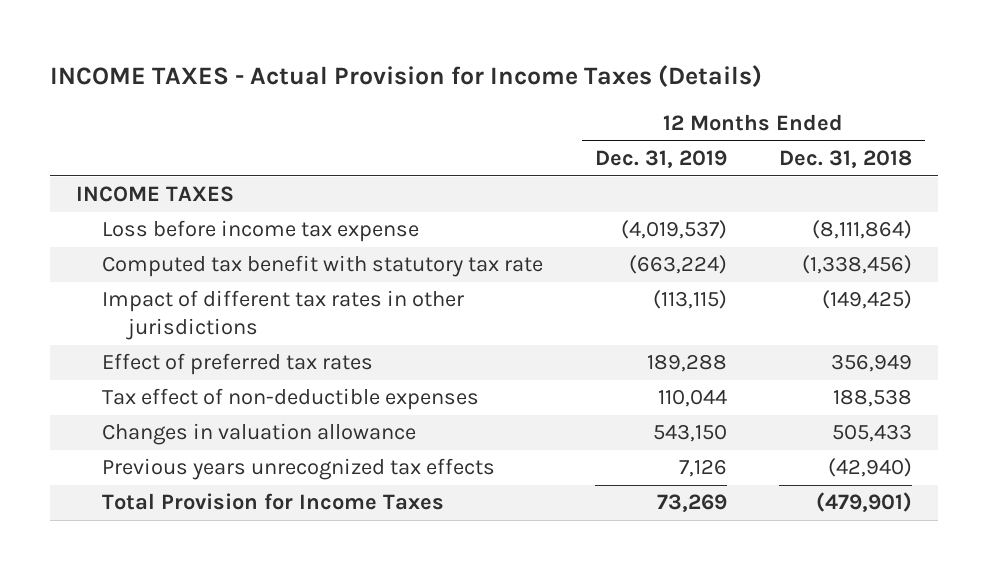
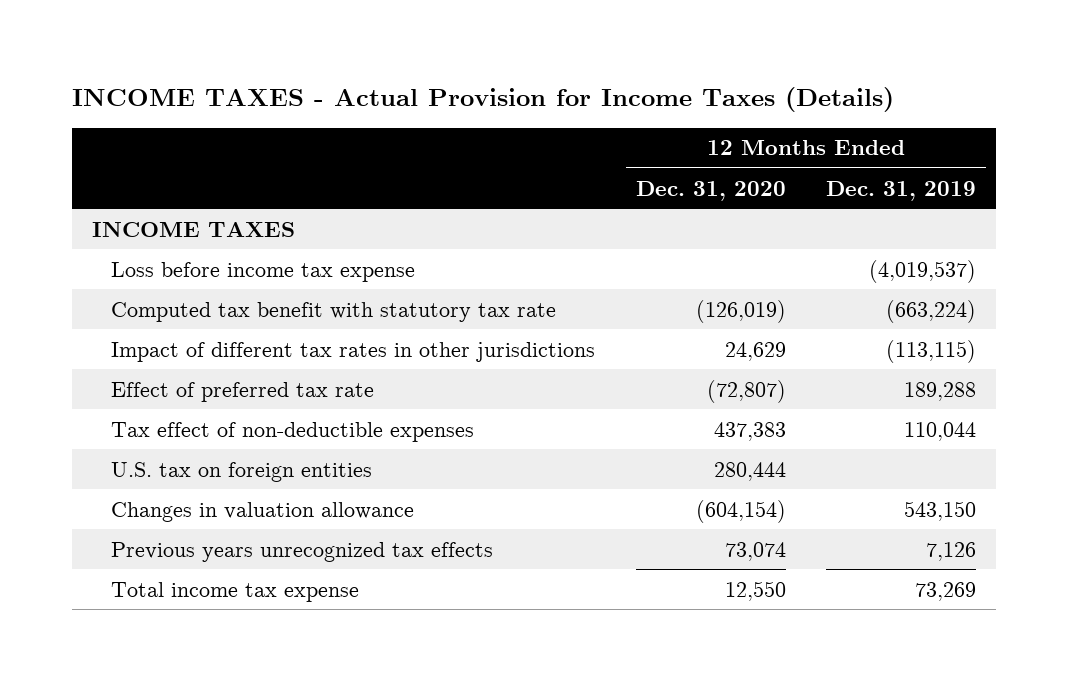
[778,150,912,169] Dec. 31, 2018 -> none
none -> [635,180,786,201] Dec. 31, 2020
[101,353,373,376] Effect of preferred tax rates -> [111,381,375,402] Effect of preferred tax rate
none -> [111,461,373,482] U.S. tax on foreign entities
[101,493,444,511] Total Provision for Income Taxes -> [111,581,360,602] Total income tax expense

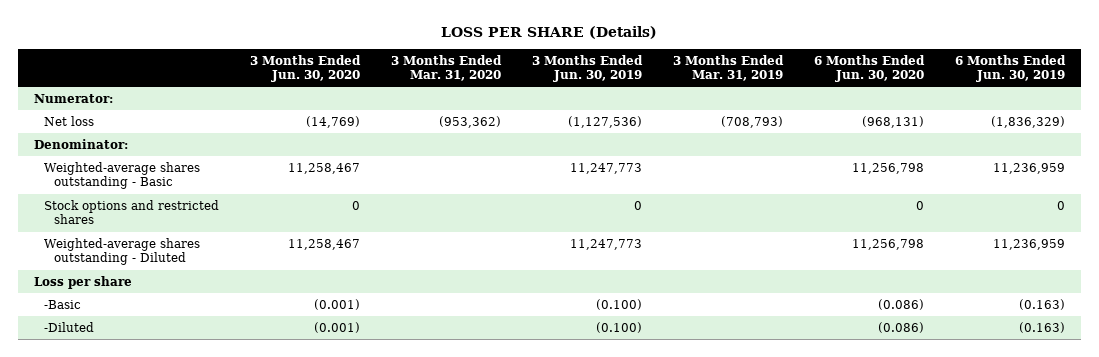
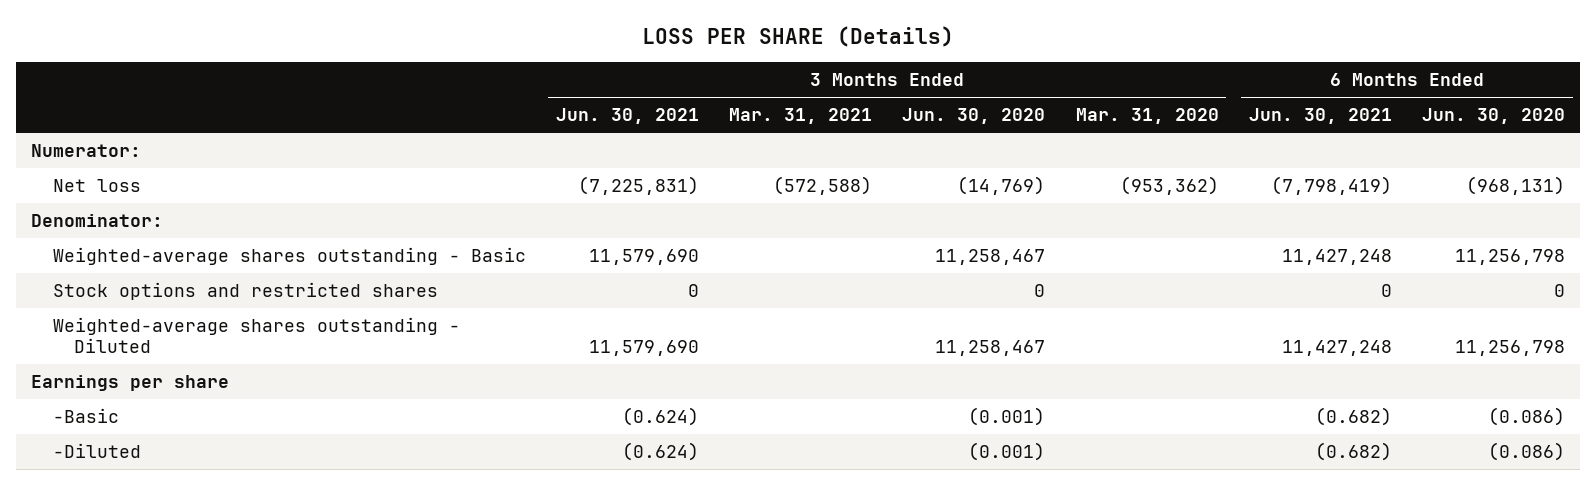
[531,54,643,83] 3 Months Ended Jun. 30, 2019 -> none
[672,54,784,82] 3 Months Ended Mar. 31, 2019 -> none
[955,54,1067,83] 6 Months Ended Jun. 30, 2019 -> none
none -> [555,108,699,125] Jun. 30, 2021
none -> [729,108,873,125] Mar. 31, 2021
none -> [1248,108,1392,125] Jun. 30, 2021
[33,276,132,290] Loss per share -> [31,375,230,392] Earnings per share

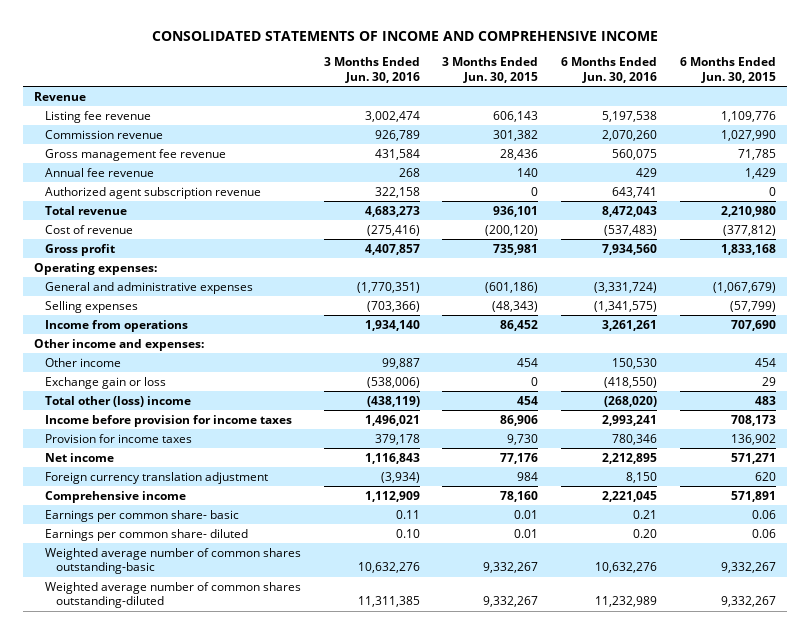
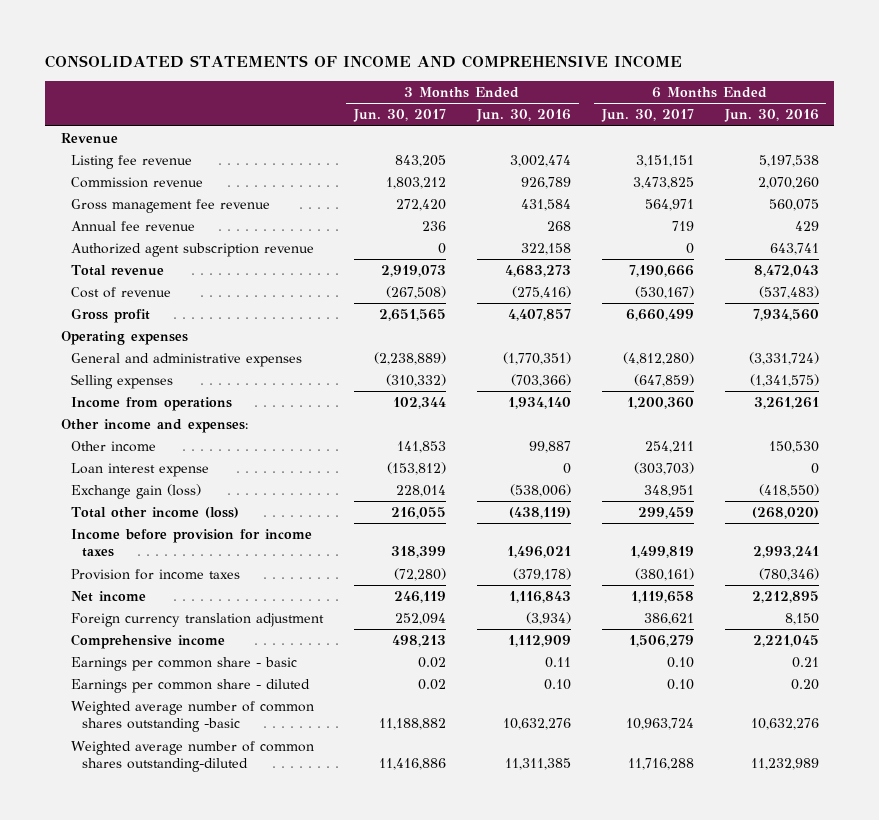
[442,57,539,83] 3 Months Ended Jun. 30, 2015 -> none
[679,57,776,83] 6 Months Ended Jun. 30, 2015 -> none
none -> [353,109,447,123] Jun. 30, 2017
none -> [600,109,694,123] Jun. 30, 2017
[34,262,158,275] Operating expenses: -> [60,330,188,345] Operating expenses
none -> [71,462,210,477] Loan interest expense
[45,376,167,389] Exchange gain or loss -> [71,483,202,499] Exchange gain (loss)
[45,395,192,407] Total other (loss) income -> [71,506,240,518] Total other income (loss)
[374,433,420,445] 379,178 -> [512,567,571,581] (379,178)
[612,433,658,445] 780,346 -> [758,567,819,581] (780,346)
[45,509,240,522] Earnings per common share- basic -> [71,656,298,671] Earnings per common share - basic
[45,528,249,541] Earnings per common share- diluted -> [71,678,311,693] Earnings per common share - diluted
[45,547,302,575] Weighted average number of common shares outstanding-basic -> [71,700,315,733] Weighted average number of common shares outstanding -basic

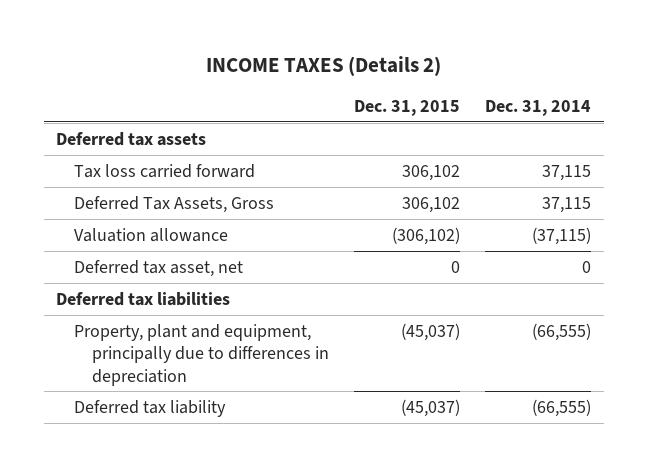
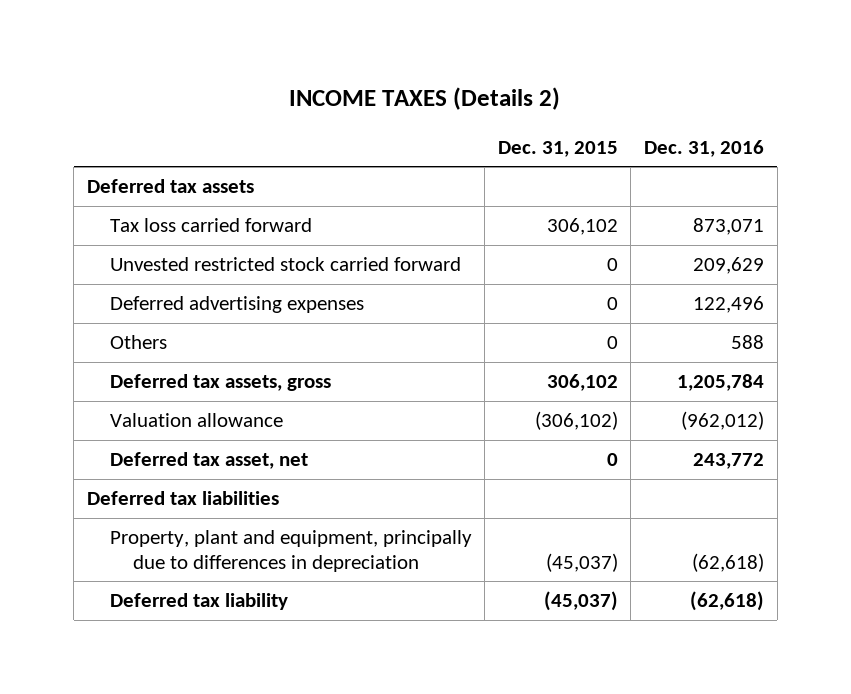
[485,99,592,116] Dec. 31, 2014 -> none
none -> [643,139,764,157] Dec. 31, 2016
none -> [109,257,461,272] Unvested restricted stock carried forward
none -> [109,296,364,314] Deferred advertising expenses
none -> [109,335,167,350] Others
[74,195,275,213] Deferred Tax Assets, Gross -> [109,374,331,392] Deferred tax assets, gross

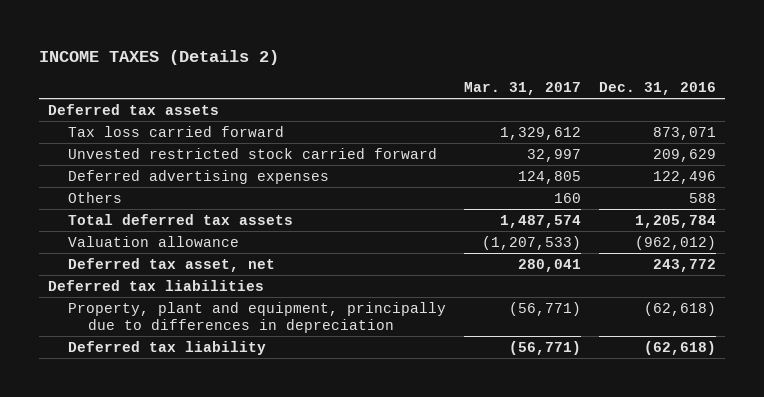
[497,140,618,157] Dec. 31, 2015 -> none
none -> [464,81,582,95] Mar. 31, 2017
[109,374,331,392] Deferred tax assets, gross -> [67,213,293,225] Total deferred tax assets

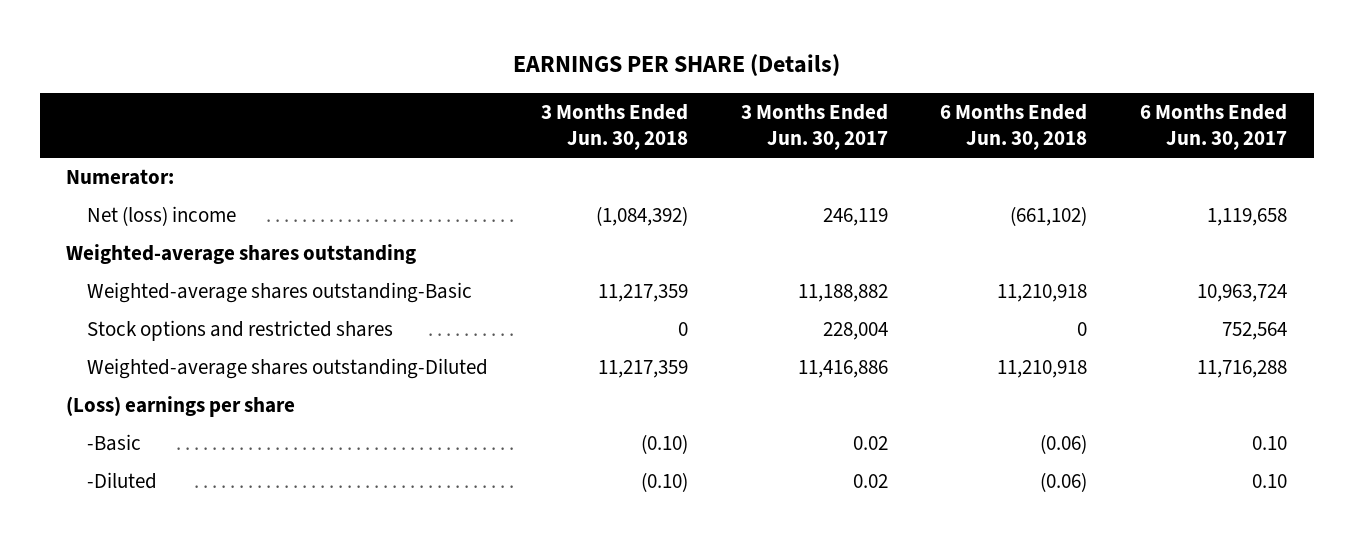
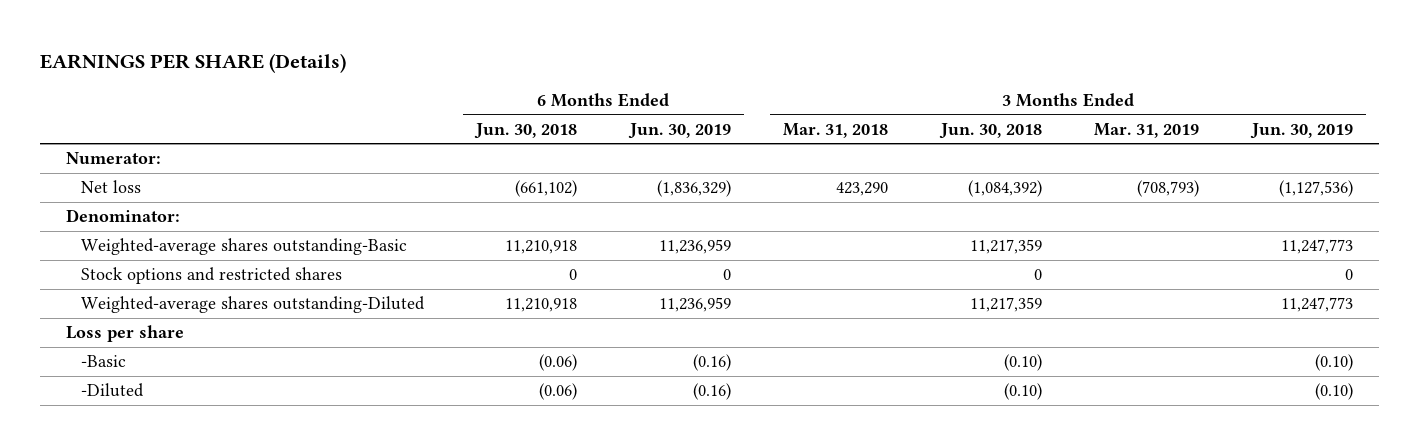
[740,103,888,151] 3 Months Ended Jun. 30, 2017 -> none
[1140,103,1288,151] 6 Months Ended Jun. 30, 2017 -> none
none -> [627,122,731,139] Jun. 30, 2019
none -> [783,122,889,138] Mar. 31, 2018
none -> [1094,122,1200,138] Mar. 31, 2019
none -> [1249,122,1353,139] Jun. 30, 2019
[65,243,416,264] Weighted-average shares outstanding -> none
[86,205,236,226] Net (loss) income -> [80,180,141,194] Net loss
none -> [66,209,181,223] Denominator:
[65,395,295,417] (Loss) earnings per share -> [66,325,185,343] Loss per share

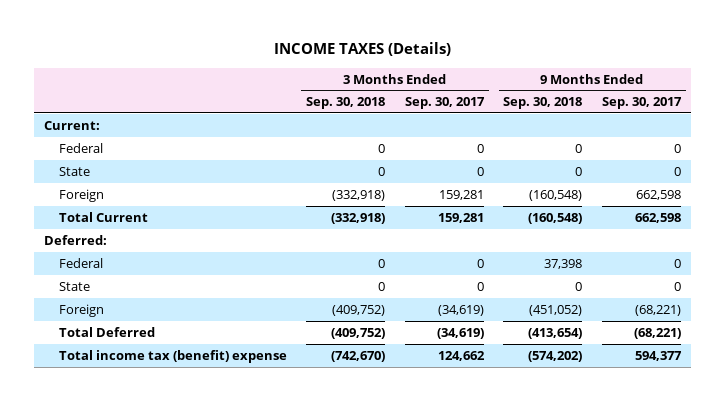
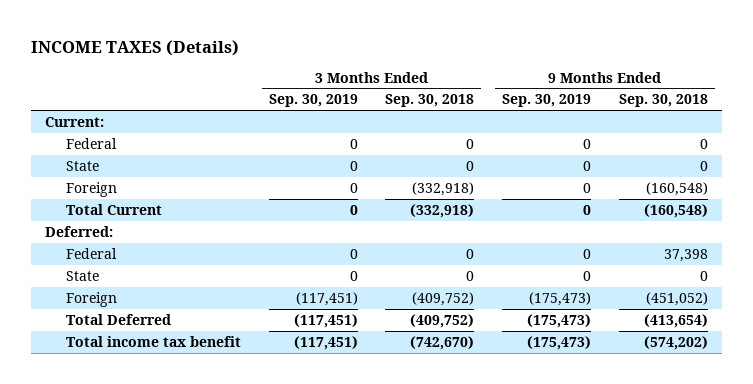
[404,97,485,110] Sep. 30, 2017 -> none
[601,97,682,110] Sep. 30, 2017 -> none
none -> [268,94,358,108] Sep. 30, 2019
none -> [502,94,592,108] Sep. 30, 2019
[58,350,287,364] Total income tax (benefit) expense -> [65,335,241,347] Total income tax benefit

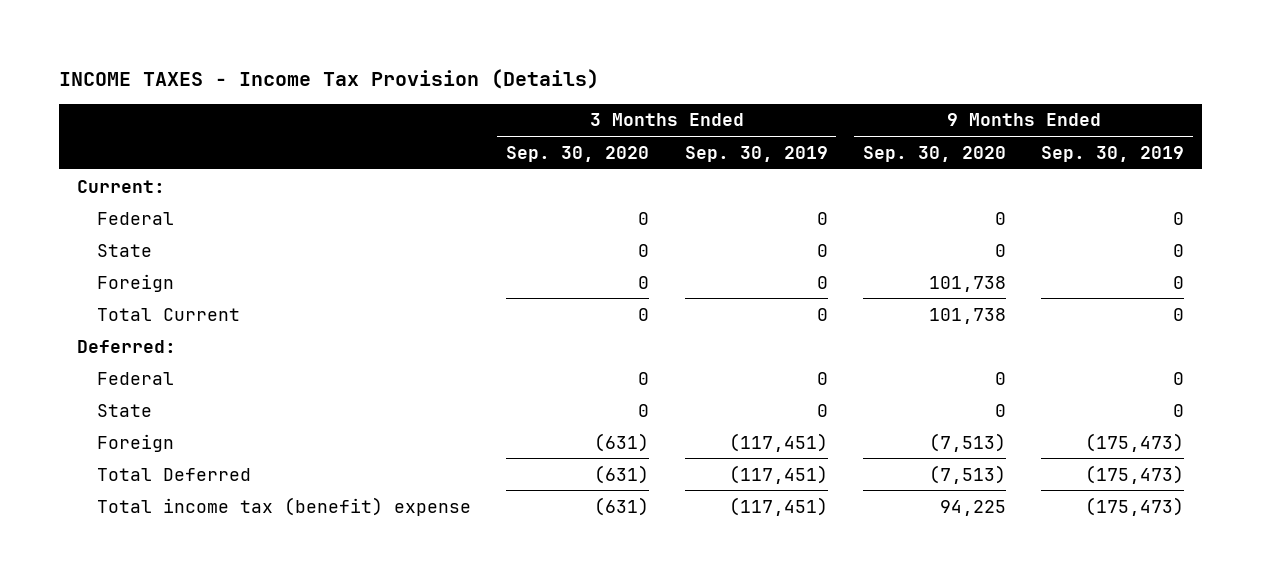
[30,39,239,56] INCOME TAXES (Details) -> [59,69,600,90] INCOME TAXES - Income Tax Provision (Details)
[385,94,475,108] Sep. 30, 2018 -> none
[619,94,709,108] Sep. 30, 2018 -> none
none -> [506,145,650,162] Sep. 30, 2020
none -> [862,145,1006,162] Sep. 30, 2020
[65,335,241,347] Total income tax benefit -> [96,496,471,516] Total income tax (benefit) expense

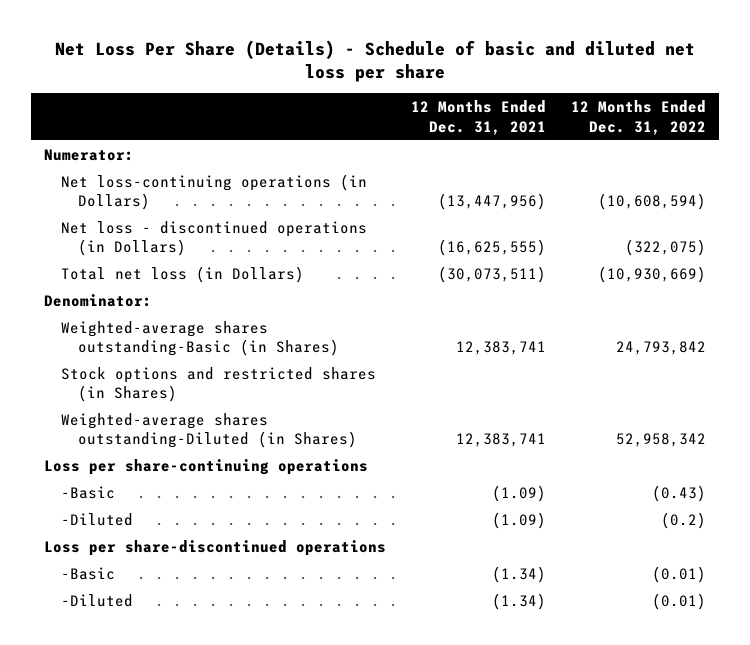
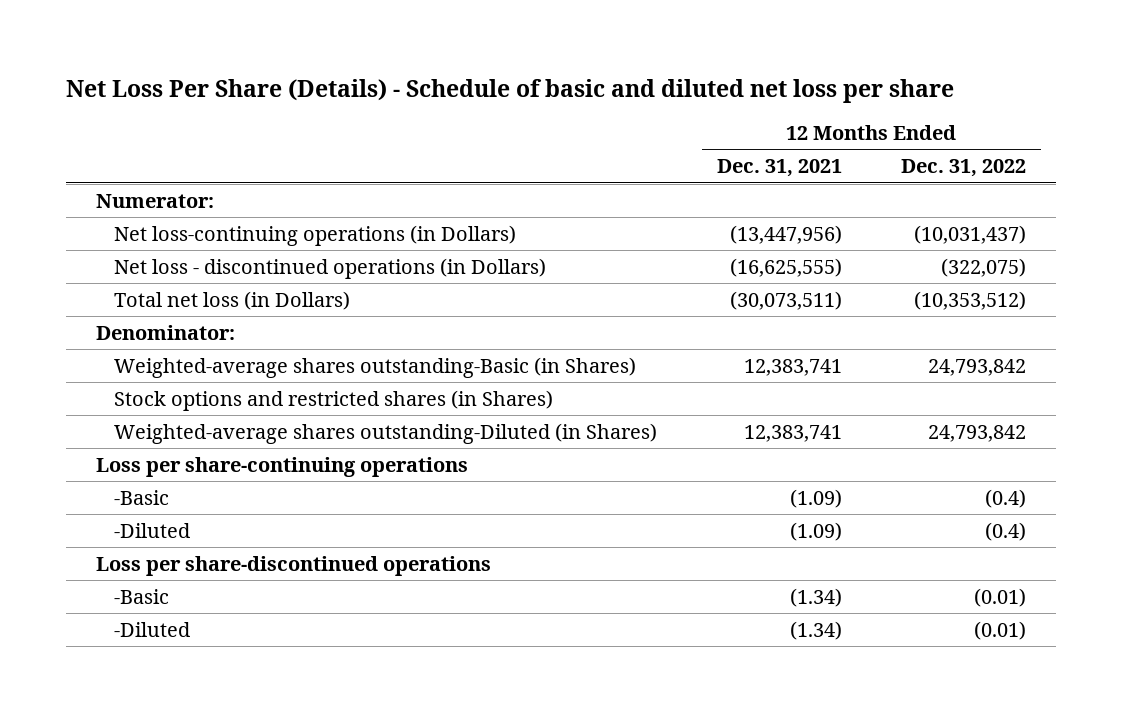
[598,193,707,211] (10,608,594) -> [914,224,1027,244] (10,031,437)
[598,265,707,283] (10,930,669) -> [914,290,1027,310] (10,353,512)
[616,433,707,448] 52,958,342 -> [928,424,1027,442] 24,793,842
[652,484,707,502] (0.43) -> [985,488,1027,508] (0.4)
[661,511,707,529] (0.2) -> [985,521,1027,541] (0.4)

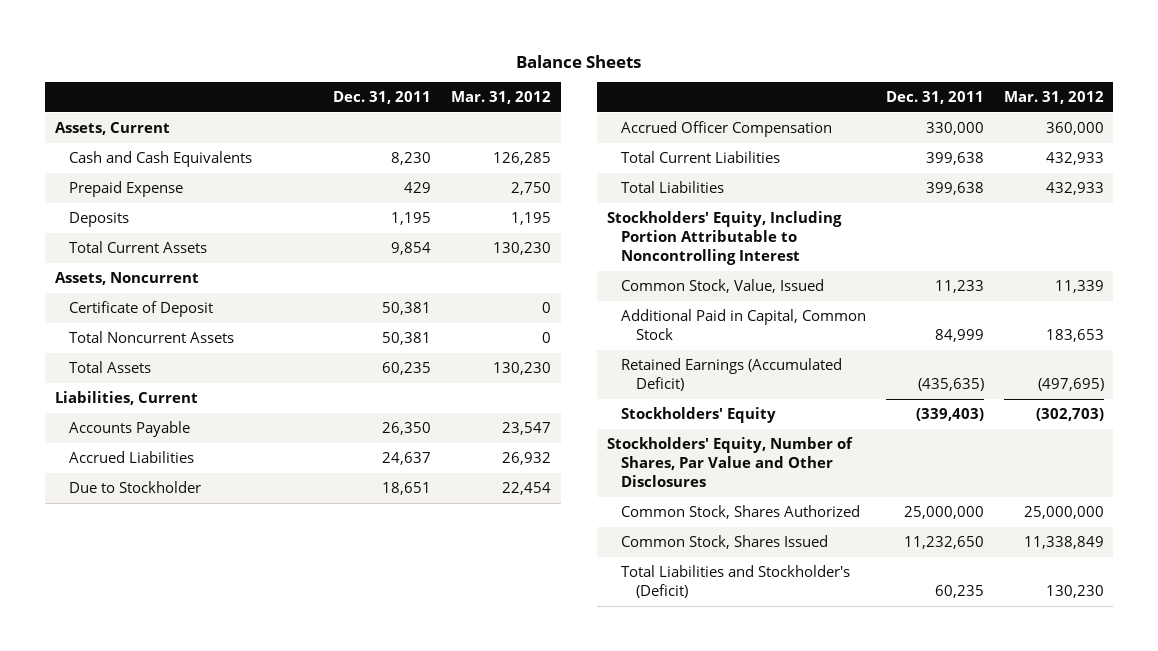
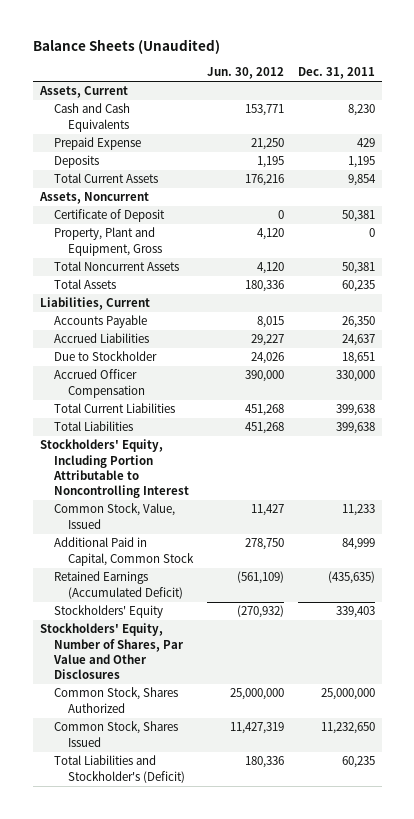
[516,54,642,68] Balance Sheets -> [32,39,220,55] Balance Sheets (Unaudited)
[451,91,552,105] Mar. 31, 2012 -> none
none -> [207,67,285,80] Jun. 30, 2012
none -> [54,227,163,256] Property, Plant and Equipment, Gross
[915,408,984,422] (339,403) -> [335,606,375,619] 339,403

